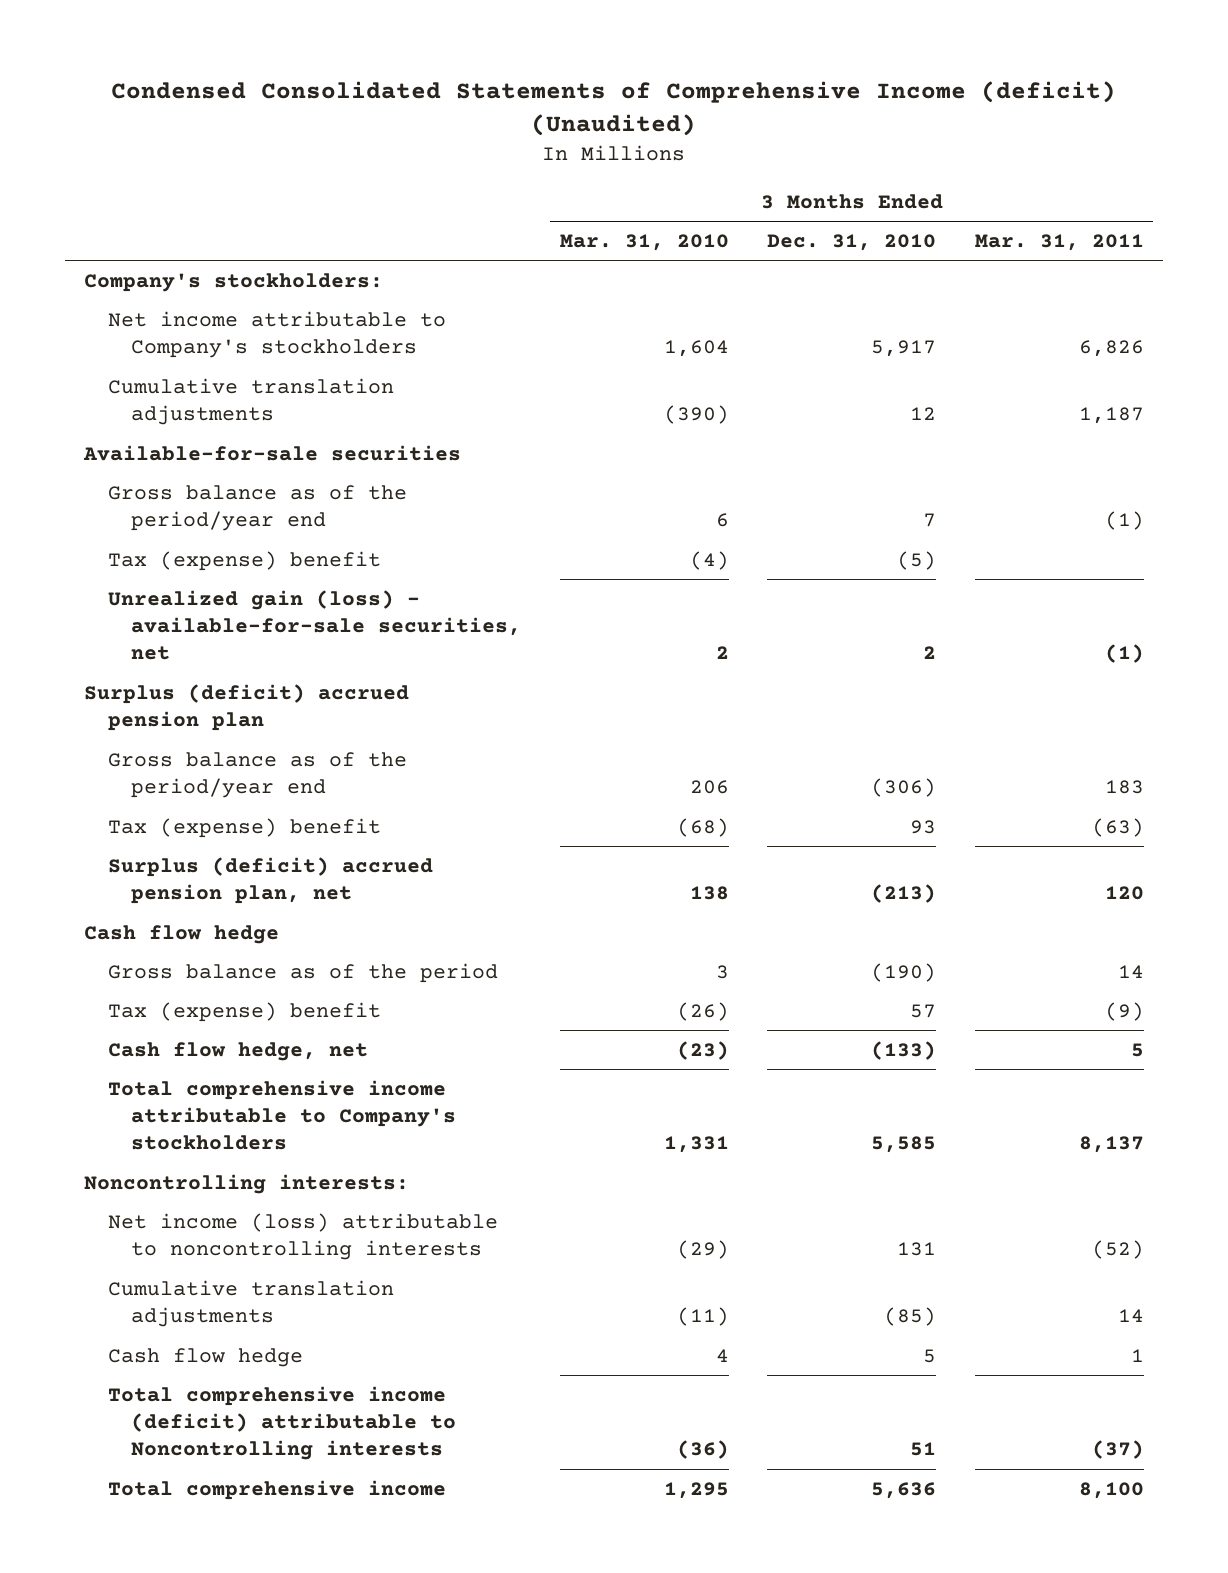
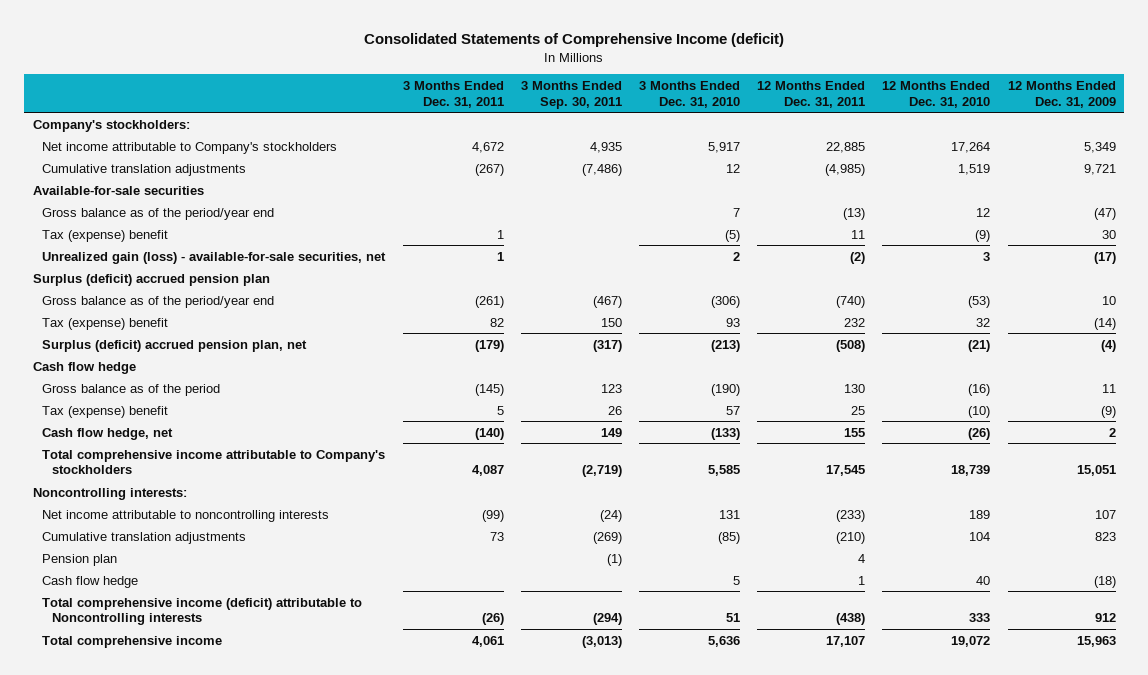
[110,80,1116,137] Condensed Consolidated Statements of Comprehensive Income (deficit) (Unaudited) -> [364,33,785,48] Consolidated Statements of Comprehensive Income (deficit)
[559,233,729,251] Mar. 31, 2010 -> none
[974,233,1144,251] Mar. 31, 2011 -> none
none -> [402,80,504,108] 3 Months Ended Dec. 31, 2011
none -> [520,80,622,109] 3 Months Ended Sep. 30, 2011
none -> [757,80,866,108] 12 Months Ended Dec. 31, 2011
none -> [882,80,991,108] 12 Months Ended Dec. 31, 2010
none -> [1007,80,1116,108] 12 Months Ended Dec. 31, 2009
[107,1212,498,1261] Net income (loss) attributable to noncontrolling interests -> [42,509,330,522] Net income attributable to noncontrolling interests
none -> [42,553,118,566] Pension plan

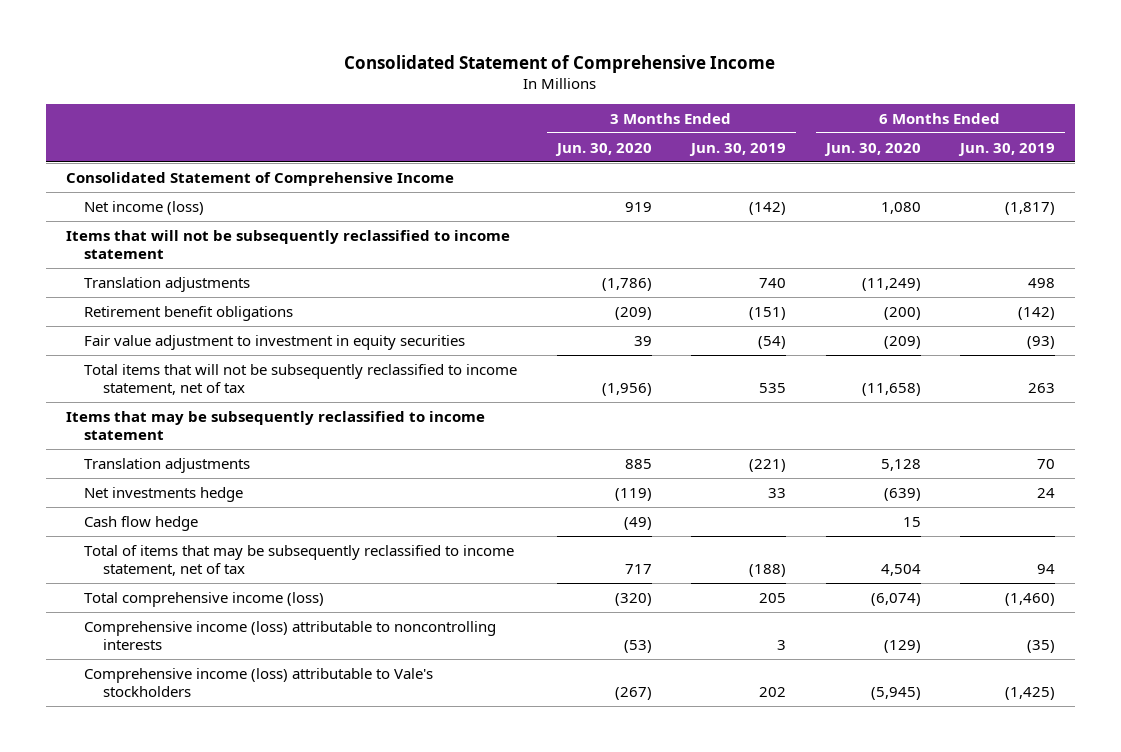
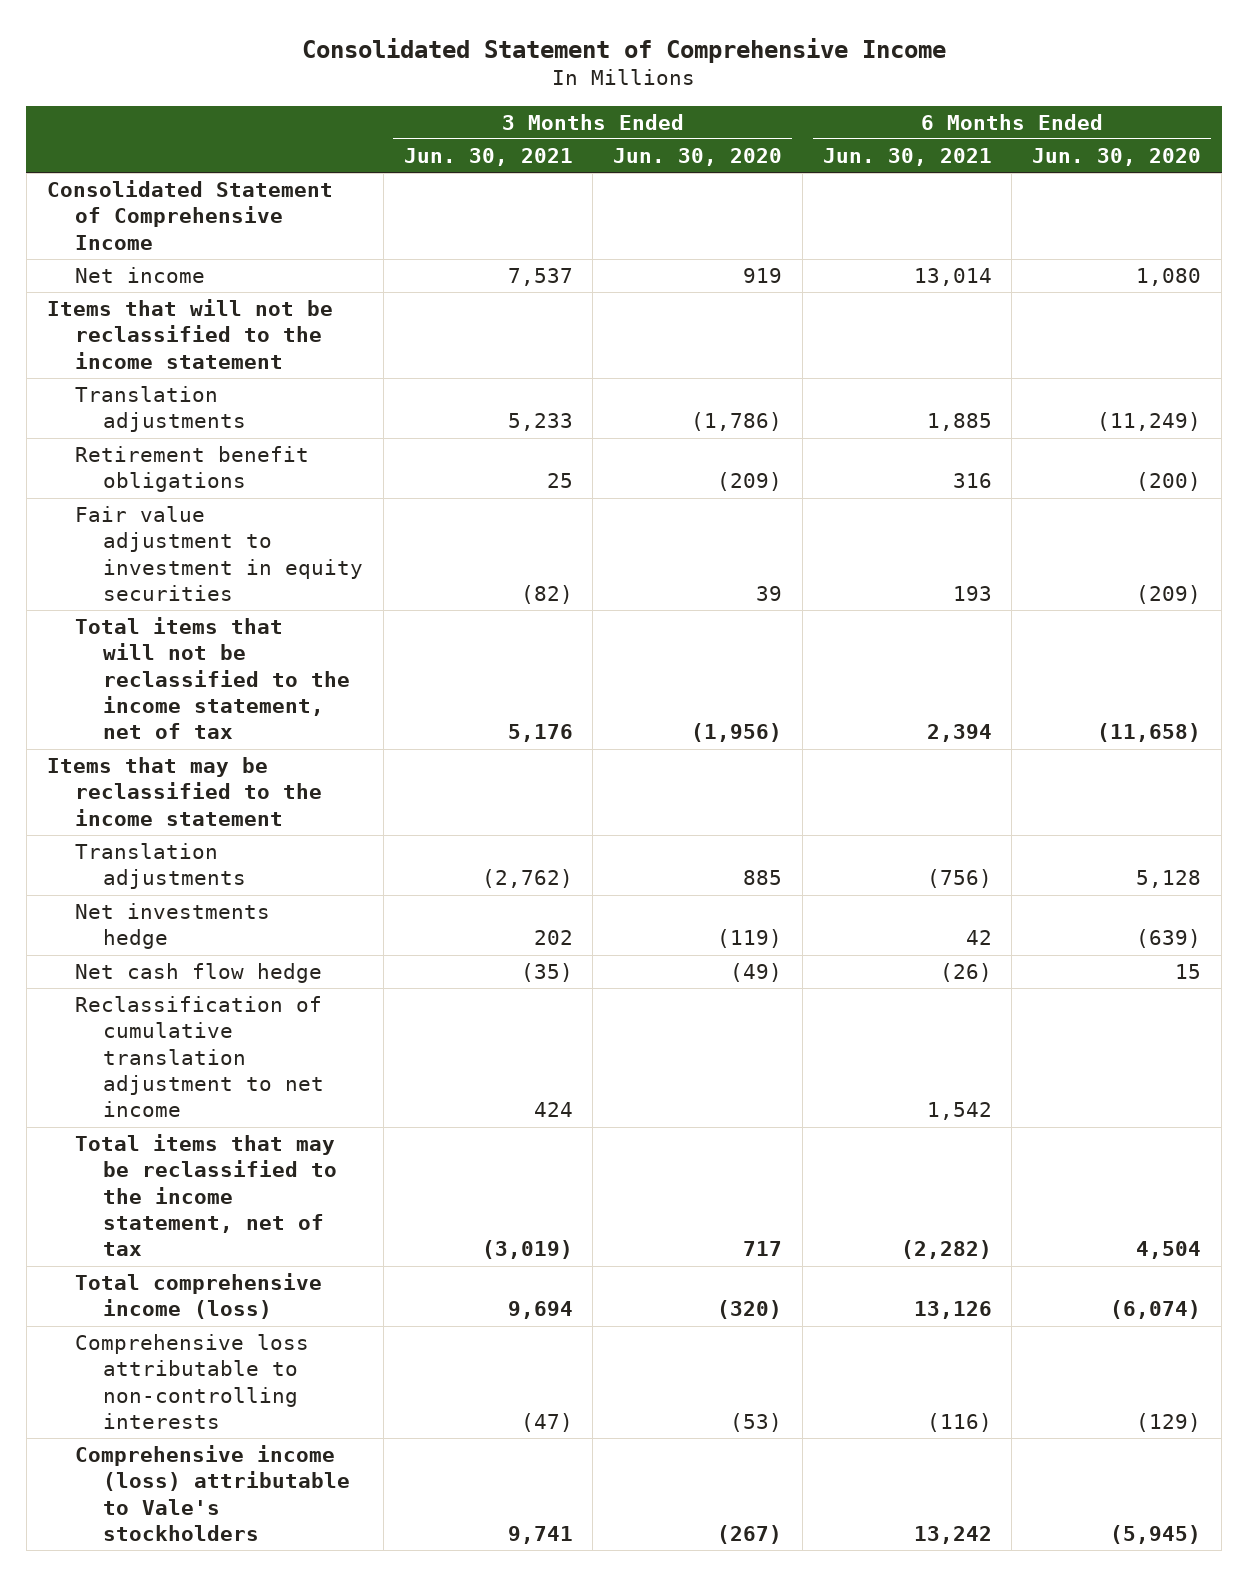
[689,142,787,156] Jun. 30, 2019 -> none
[958,142,1056,156] Jun. 30, 2019 -> none
none -> [403,147,573,166] Jun. 30, 2021
none -> [822,147,992,166] Jun. 30, 2021
[84,200,205,215] Net income (loss) -> [74,267,205,284] Net income
[65,229,510,259] Items that will not be subsequently reclassified to income statement -> [46,299,333,369] Items that will not be reclassified to the income statement
[84,363,518,395] Total items that will not be subsequently reclassified to income statement, net of tax -> [74,617,351,740] Total items that will not be reclassified to the income statement, net of tax
[65,410,485,440] Items that may be subsequently reclassified to income statement -> [46,757,322,826] Items that may be reclassified to the income statement
[84,515,199,531] Cash flow hedge -> [74,963,322,984] Net cash flow hedge
none -> [74,996,325,1118] Reclassification of cumulative translation adjustment to net income
[84,544,515,576] Total of items that may be subsequently reclassified to income statement, net of tax -> [74,1134,338,1257] Total items that may be reclassified to the income statement, net of tax
[84,620,497,650] Comprehensive income (loss) attributable to noncontrolling interests -> [74,1334,309,1430] Comprehensive loss attributable to non-controlling interests

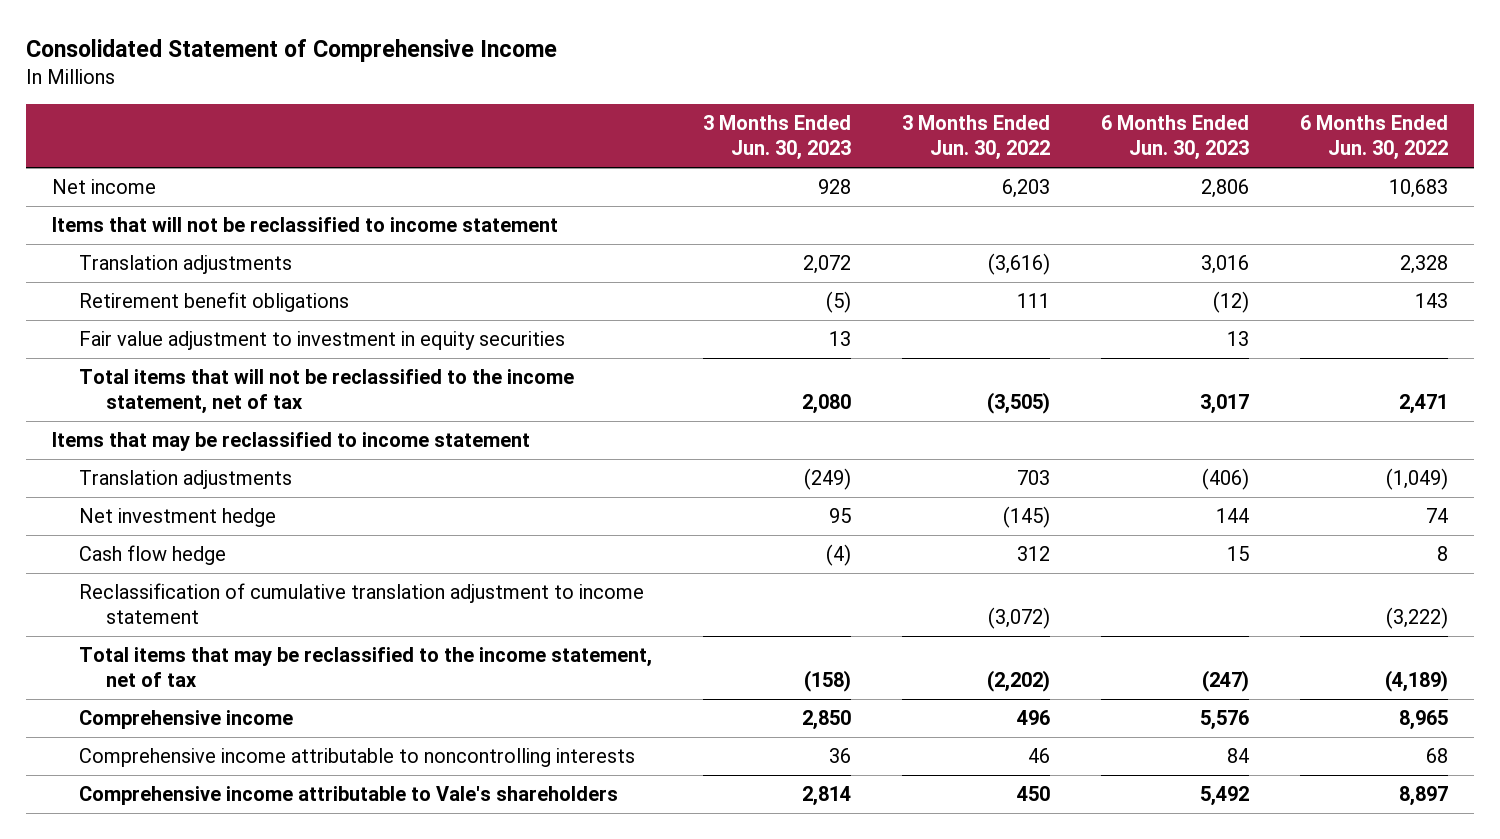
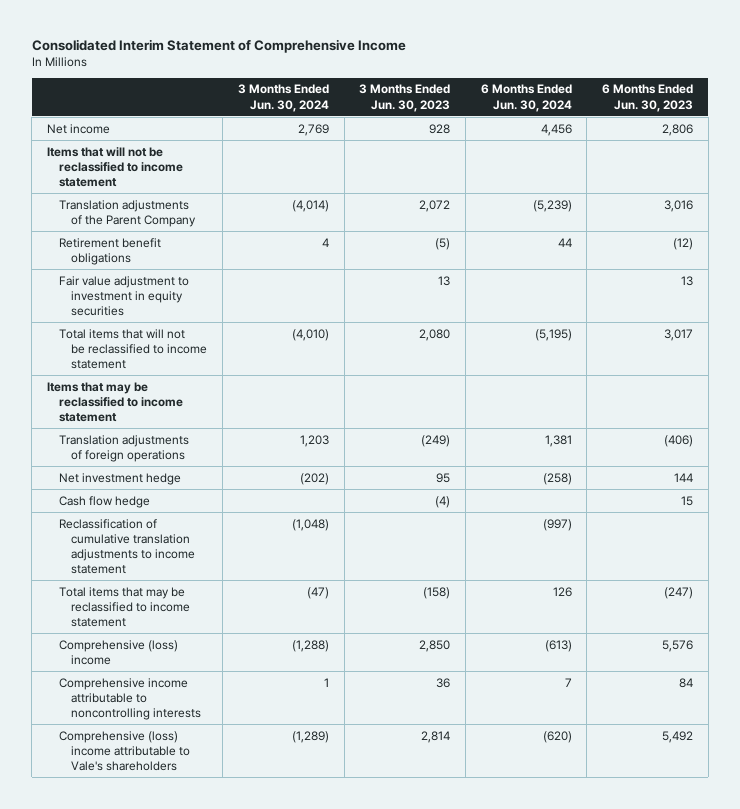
[26,39,558,63] Consolidated Statement of Comprehensive Income -> [31,39,406,54] Consolidated Interim Statement of Comprehensive Income
[901,114,1050,161] 3 Months Ended Jun. 30, 2022 -> none
[1300,114,1449,161] 6 Months Ended Jun. 30, 2022 -> none
none -> [237,84,329,112] 3 Months Ended Jun. 30, 2024
none -> [480,84,572,112] 6 Months Ended Jun. 30, 2024
[78,254,292,274] Translation adjustments -> [59,199,197,227] Translation adjustments of the Parent Company
[78,368,574,415] Total items that will not be reclassified to the income statement, net of tax -> [59,328,208,370] Total items that will not be reclassified to income statement
[78,469,292,489] Translation adjustments -> [59,434,190,462] Translation adjustments of foreign operations
[78,582,644,625] Reclassification of cumulative translation adjustment to income statement -> [59,518,196,575] Reclassification of cumulative translation adjustments to income statement
[78,646,652,688] Total items that may be reclassified to the income statement, net of tax -> [59,586,191,628] Total items that may be reclassified to income statement
[78,709,293,729] Comprehensive income -> [59,639,179,665] Comprehensive (loss) income
[78,785,618,805] Comprehensive income attributable to Vale's shareholders -> [59,730,191,772] Comprehensive (loss) income attributable to Vale's shareholders

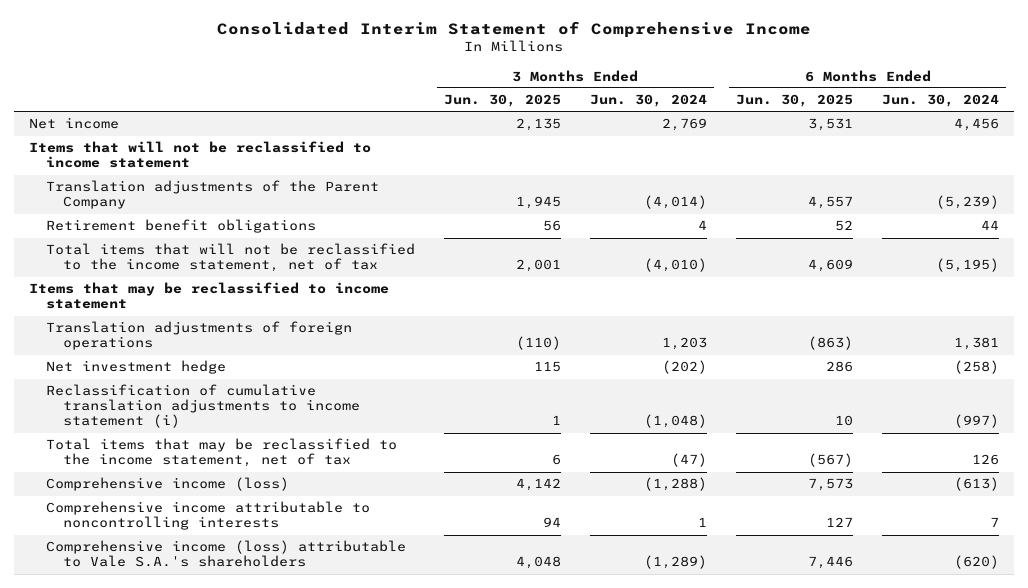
[359,84,451,112] 3 Months Ended Jun. 30, 2023 -> none
[602,84,694,112] 6 Months Ended Jun. 30, 2023 -> none
none -> [443,94,561,108] Jun. 30, 2025
none -> [736,94,854,108] Jun. 30, 2025
[59,275,190,317] Fair value adjustment to investment in equity securities -> none
[59,328,208,370] Total items that will not be reclassified to income statement -> [45,243,415,273] Total items that will not be reclassified to the income statement, net of tax
[59,495,151,508] Cash flow hedge -> none
[59,518,196,575] Reclassification of cumulative translation adjustments to income statement -> [45,384,361,429] Reclassification of cumulative translation adjustments to income statement (i)
[59,586,191,628] Total items that may be reclassified to income statement -> [45,438,397,468] Total items that may be reclassified to the income statement, net of tax
[59,639,179,665] Comprehensive (loss) income -> [45,477,289,492] Comprehensive income (loss)
[59,730,191,772] Comprehensive (loss) income attributable to Vale's shareholders -> [45,540,406,568] Comprehensive income (loss) attributable to Vale S.A.'s shareholders

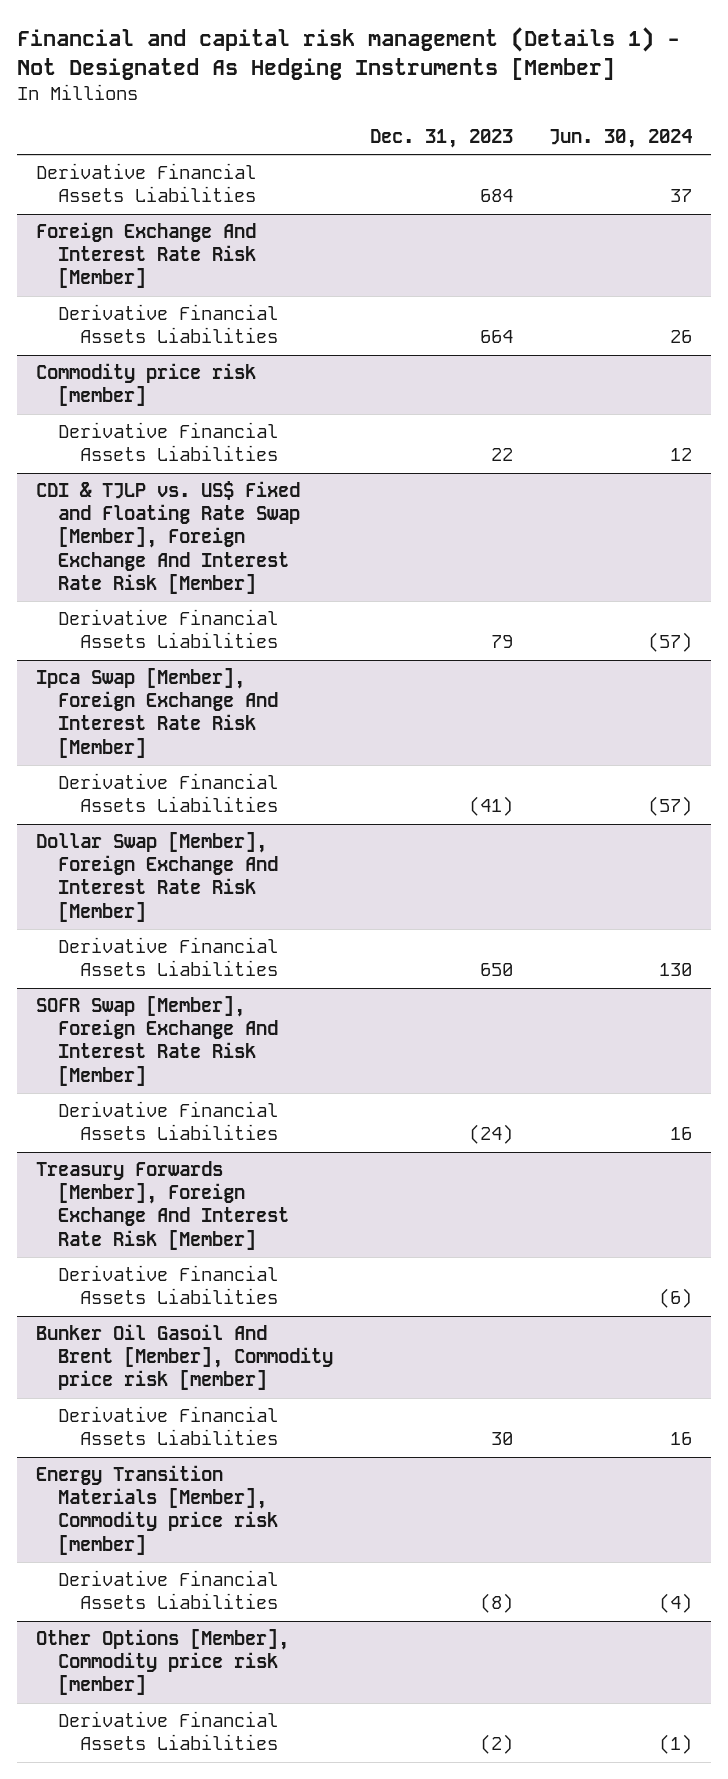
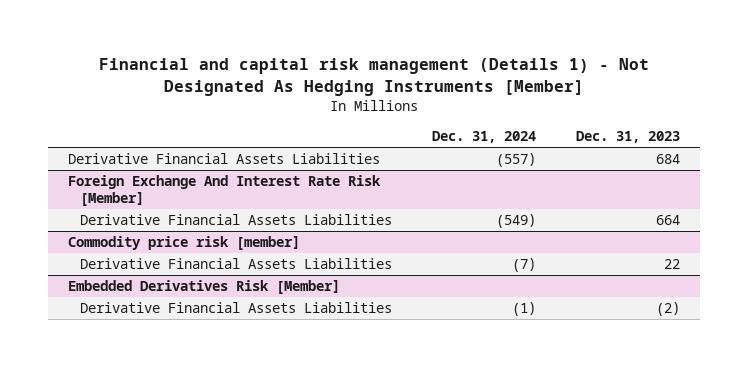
[549,129,693,149] Jun. 30, 2024 -> none
none -> [431,131,536,144] Dec. 31, 2024
[35,481,300,594] CDI & TJLP vs. US$ Fixed and Floating Rate Swap [Member], Foreign Exchange And Interest Rate Risk [Member] -> none
[57,609,278,649] Derivative Financial Assets Liabilities -> none
[35,668,278,758] Ipca Swap [Member], Foreign Exchange And Interest Rate Risk [Member] -> none
[57,773,278,813] Derivative Financial Assets Liabilities -> none
[35,832,278,922] Dollar Swap [Member], Foreign Exchange And Interest Rate Risk [Member] -> none
[57,937,278,977] Derivative Financial Assets Liabilities -> none
[35,996,278,1086] SOFR Swap [Member], Foreign Exchange And Interest Rate Risk [Member] -> none
[57,1101,278,1141] Derivative Financial Assets Liabilities -> none
[35,1161,289,1250] Treasury Forwards [Member], Foreign Exchange And Interest Rate Risk [Member] -> none
[57,1265,278,1305] Derivative Financial Assets Liabilities -> none
[35,1324,333,1391] Bunker Oil Gasoil And Brent [Member], Commodity price risk [member] -> none
[57,1406,278,1446] Derivative Financial Assets Liabilities -> none
[35,1465,278,1555] Energy Transition Materials [Member], Commodity price risk [member] -> none
[57,1570,278,1610] Derivative Financial Assets Liabilities -> none
[35,1629,289,1696] Other Options [Member], Commodity price risk [member] -> none
none -> [67,280,340,295] Embedded Derivatives Risk [Member]

